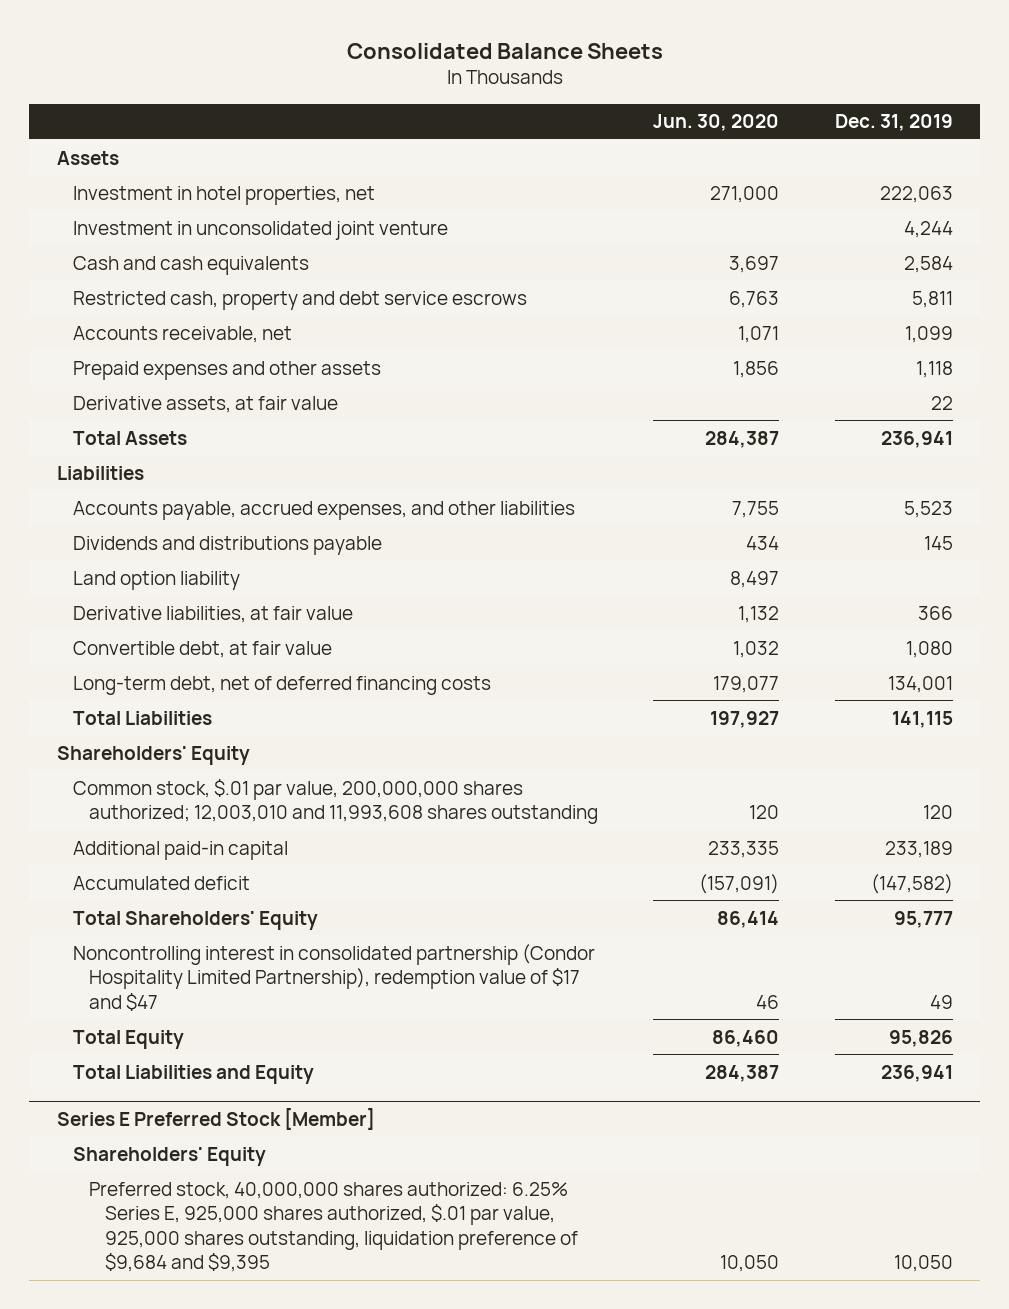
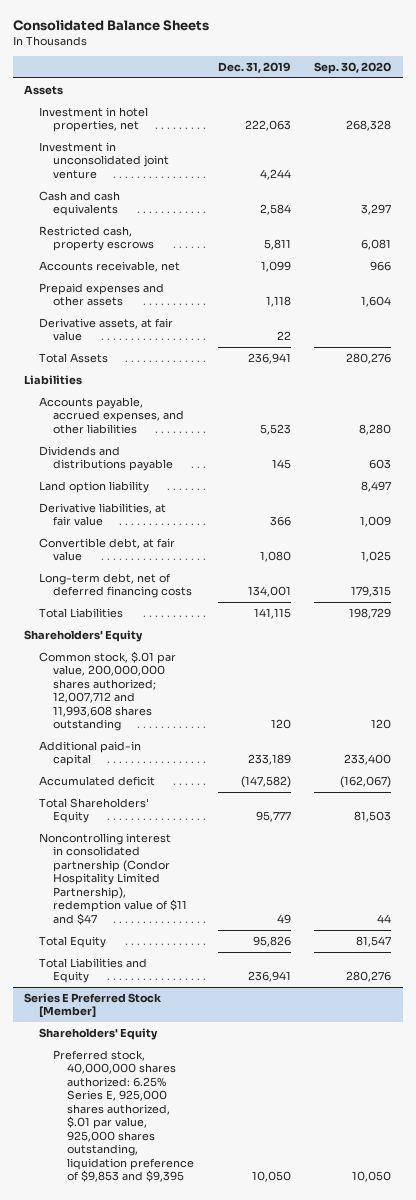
[653,114,780,132] Jun. 30, 2020 -> none
none -> [314,62,392,75] Sep. 30, 2020
[72,290,527,310] Restricted cash, property and debt service escrows -> [38,225,154,252] Restricted cash, property escrows
[72,778,599,825] Common stock, $.01 par value, 200,000,000 shares authorized; 12,003,010 and 11,993,608 shares outstanding -> [38,650,176,732] Common stock, $.01 par value, 200,000,000 shares authorized; 12,007,712 and 11,993,608 shares outstanding
[72,943,595,1011] Noncontrolling interest in consolidated partnership (Condor Hospitality Limited Partnership), redemption value of $17 and $47 -> [38,832,187,925] Noncontrolling interest in consolidated partnership (Condor Hospitality Limited Partnership), redemption value of $11 and $47
[89,1181,579,1272] Preferred stock, 40,000,000 shares authorized: 6.25% Series E, 925,000 shares authorized, $.01 par value, 925,000 shares outstanding, liquidation preference of $9,684 and $9,395 -> [52,1049,194,1183] Preferred stock, 40,000,000 shares authorized: 6.25% Series E, 925,000 shares authorized, $.01 par value, 925,000 shares outstanding, liquidation preference of $9,853 and $9,395

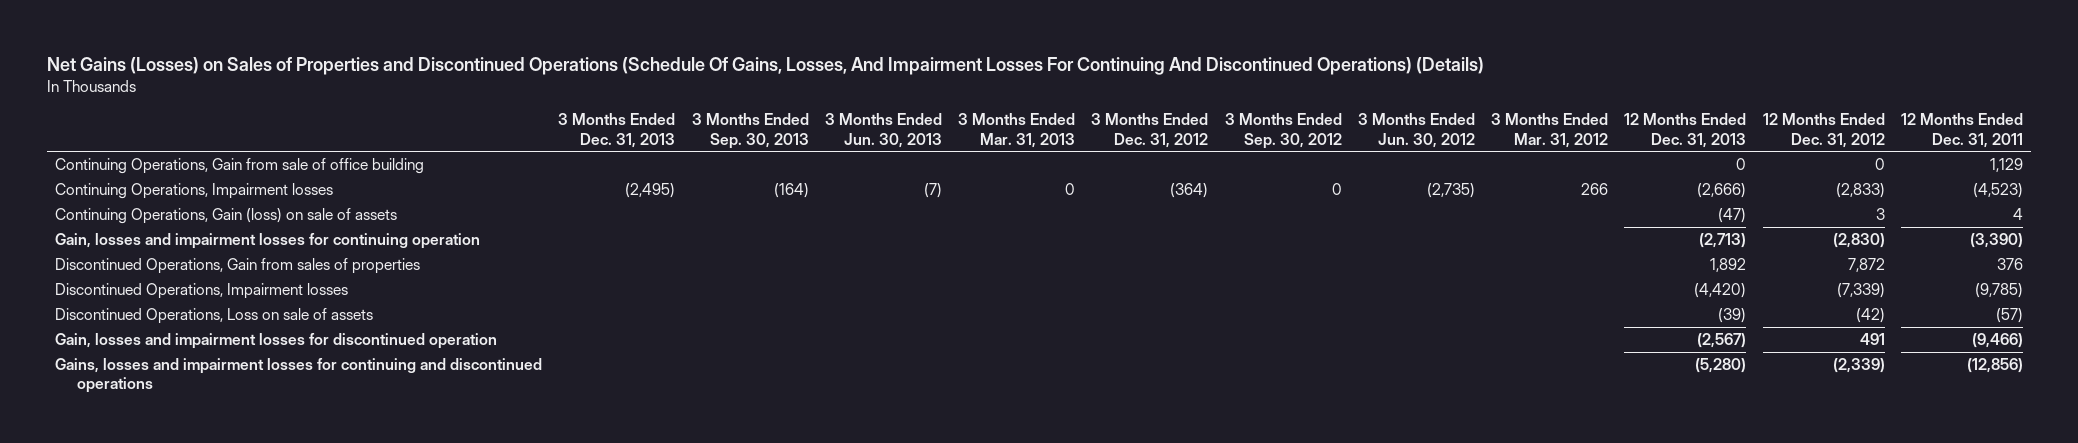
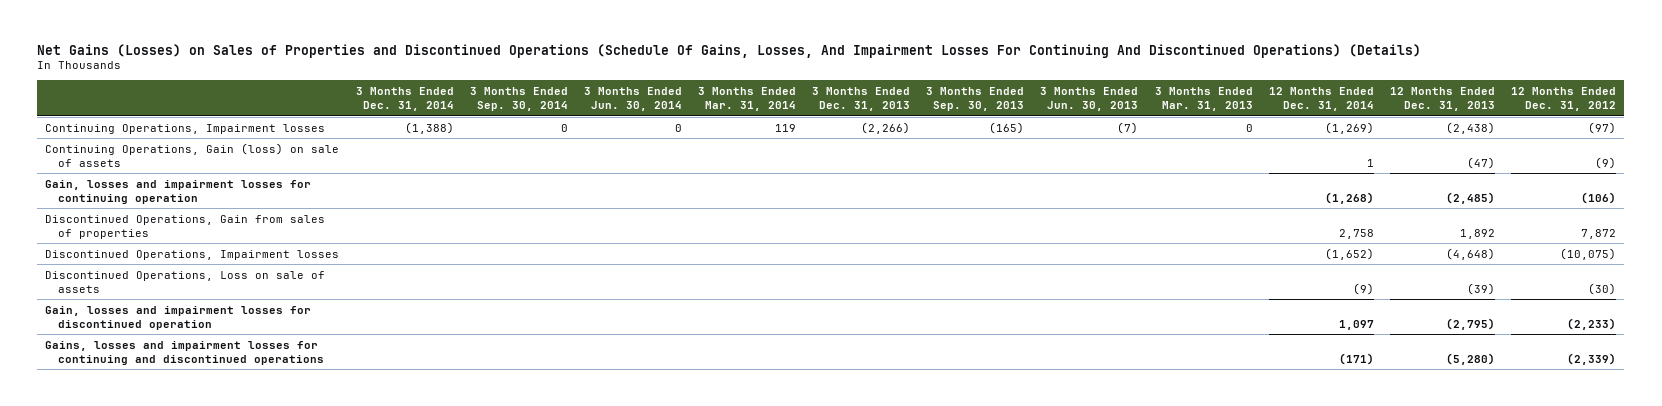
[1091,113,1209,148] 3 Months Ended Dec. 31, 2012 -> none
[1224,113,1342,149] 3 Months Ended Sep. 30, 2012 -> none
[1357,113,1475,148] 3 Months Ended Jun. 30, 2012 -> none
[1491,113,1609,148] 3 Months Ended Mar. 31, 2012 -> none
[1900,113,2023,148] 12 Months Ended Dec. 31, 2011 -> none
none -> [355,87,454,112] 3 Months Ended Dec. 31, 2014
none -> [469,87,568,112] 3 Months Ended Sep. 30, 2014
none -> [583,87,682,112] 3 Months Ended Jun. 30, 2014
none -> [698,87,797,112] 3 Months Ended Mar. 31, 2014
none -> [1268,87,1374,112] 12 Months Ended Dec. 31, 2014
[55,157,425,174] Continuing Operations, Gain from sale of office building -> none
[625,182,676,198] (2,495) -> [861,121,911,134] (2,266)
[773,182,809,198] (164) -> [989,121,1025,134] (165)
[1697,182,1747,198] (2,666) -> [1445,121,1495,134] (2,438)
[1835,182,1885,198] (2,833) -> [1588,121,1617,134] (97)
[1875,207,1885,220] 3 -> [1595,156,1617,169] (9)
[1699,232,1747,248] (2,713) -> [1445,191,1495,204] (2,485)
[1832,232,1885,248] (2,830) -> [1581,191,1617,204] (106)
[1694,282,1747,298] (4,420) -> [1445,247,1495,260] (4,648)
[1836,282,1885,298] (7,339) -> [1560,247,1617,260] (10,075)
[1855,307,1885,323] (42) -> [1588,282,1617,295] (30)
[1697,332,1747,348] (2,567) -> [1445,317,1495,330] (2,795)
[1859,332,1885,345] 491 -> [1567,317,1617,330] (2,233)

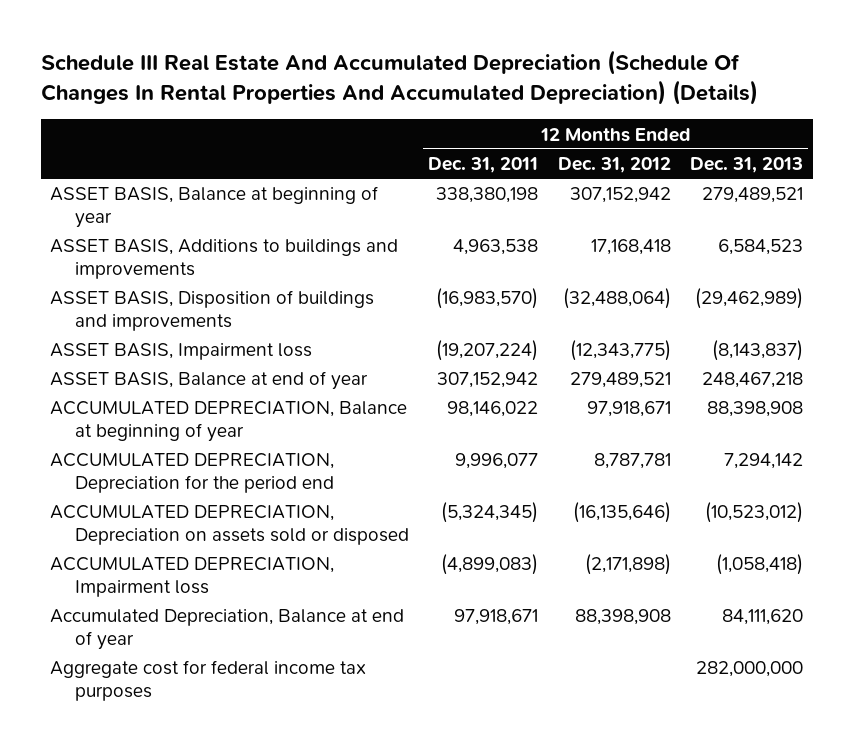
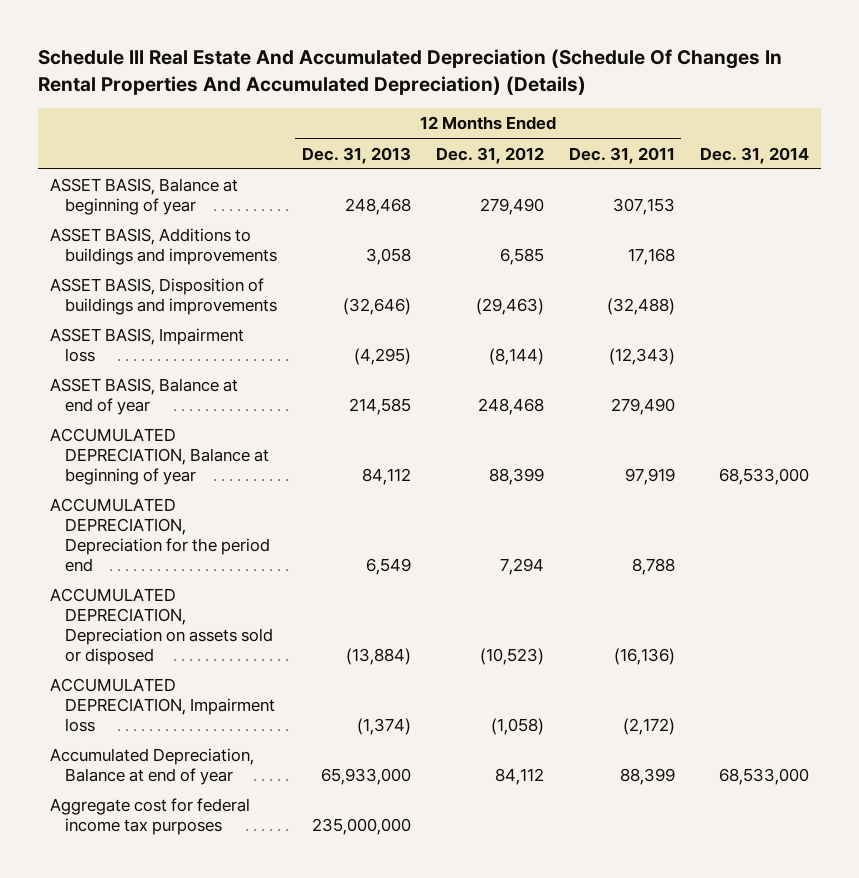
none -> [699,146,809,164] Dec. 31, 2014
[436,187,539,204] 338,380,198 -> [612,198,675,216] 307,153
[569,187,671,204] 307,152,942 -> [479,198,544,216] 279,490
[702,187,804,204] 279,489,521 -> [344,198,411,216] 248,468
[453,239,539,256] 4,963,538 -> [627,248,675,266] 17,168
[590,239,671,256] 17,168,418 -> [499,248,544,266] 6,585
[718,239,804,256] 6,584,523 -> [365,248,411,266] 3,058
[436,288,539,310] (16,983,570) -> [606,298,675,316] (32,488)
[562,288,671,310] (32,488,064) -> [475,298,544,316] (29,463)
[695,288,804,310] (29,462,989) -> [342,298,411,316] (32,646)
[436,340,539,362] (19,207,224) -> [608,348,675,366] (12,343)
[569,340,671,362] (12,343,775) -> [488,348,544,366] (8,144)
[712,340,804,362] (8,143,837) -> [353,348,411,366] (4,295)
[437,372,539,389] 307,152,942 -> [610,398,675,416] 279,490
[569,372,671,389] 279,489,521 -> [477,398,544,416] 248,468
[702,372,804,389] 248,467,218 -> [348,398,411,416] 214,585
[447,401,539,418] 98,146,022 -> [624,468,675,486] 97,919
[586,401,671,418] 97,918,671 -> [488,468,544,486] 88,399
[707,401,804,418] 88,398,908 -> [361,468,411,486] 84,112
[455,453,539,470] 9,996,077 -> [631,558,675,576] 8,788
[593,453,671,470] 8,787,781 -> [499,558,544,576] 7,294
[724,453,804,470] 7,294,142 -> [365,558,411,576] 6,549
[441,502,539,524] (5,324,345) -> [613,648,675,666] (16,136)
[572,502,671,524] (16,135,646) -> [479,648,544,666] (10,523)
[705,502,804,524] (10,523,012) -> [345,648,411,666] (13,884)
[441,554,539,576] (4,899,083) -> [622,718,675,736] (2,172)
[584,554,671,576] (2,171,898) -> [490,718,544,736] (1,058)
[716,554,804,576] (1,058,418) -> [356,718,411,736] (1,374)
[454,609,539,626] 97,918,671 -> [619,768,675,786] 88,399
[574,609,671,626] 88,398,908 -> [494,768,544,786] 84,112
[722,609,804,626] 84,111,620 -> [320,768,411,786] 65,933,000
[696,661,804,678] 282,000,000 -> [311,818,411,836] 235,000,000

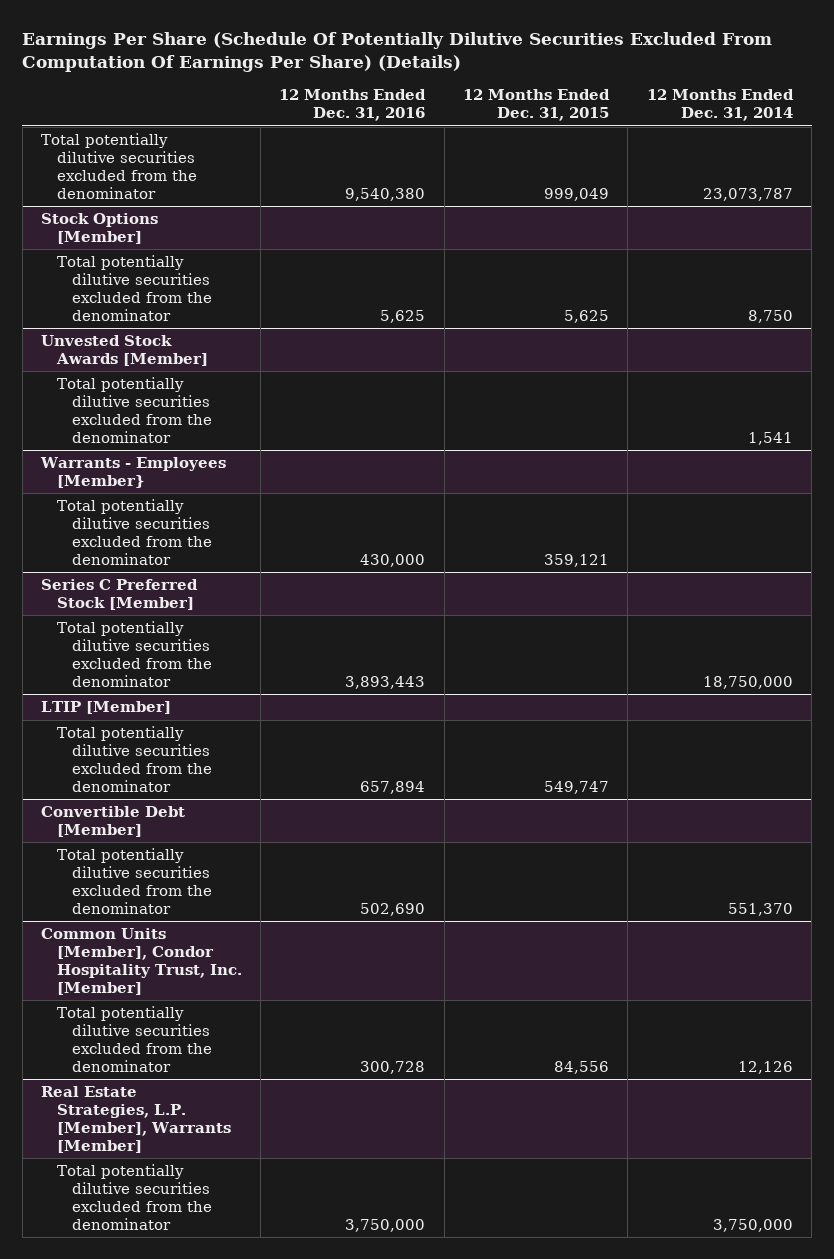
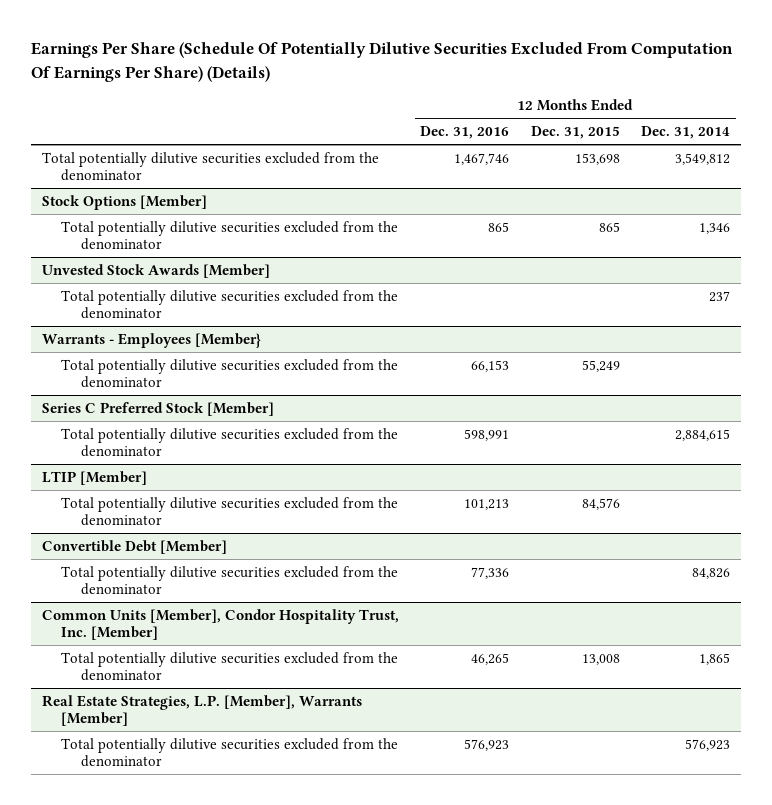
[345,187,426,201] 9,540,380 -> [454,152,510,165] 1,467,746
[543,187,609,201] 999,049 -> [574,152,620,165] 153,698
[702,187,793,201] 23,073,787 -> [675,152,731,165] 3,549,812
[380,309,426,323] 5,625 -> [488,221,510,232] 865
[563,309,609,323] 5,625 -> [598,221,620,232] 865
[747,309,793,323] 8,750 -> [699,222,731,234] 1,346
[747,431,793,445] 1,541 -> [709,290,731,302] 237
[360,553,426,567] 430,000 -> [471,359,510,372] 66,153
[543,553,609,567] 359,121 -> [581,359,620,372] 55,249
[345,675,426,689] 3,893,443 -> [464,428,510,441] 598,991
[702,675,793,689] 18,750,000 -> [675,428,731,441] 2,884,615
[360,780,426,794] 657,894 -> [464,498,510,510] 101,213
[543,780,609,794] 549,747 -> [581,497,620,510] 84,576
[360,902,426,916] 502,690 -> [471,566,510,579] 77,336
[727,902,793,916] 551,370 -> [692,567,731,579] 84,826
[360,1060,426,1074] 300,728 -> [471,652,510,665] 46,265
[553,1060,609,1074] 84,556 -> [581,653,620,665] 13,008
[737,1060,793,1074] 12,126 -> [699,652,731,665] 1,865
[345,1218,426,1232] 3,750,000 -> [464,738,510,751] 576,923
[712,1218,793,1232] 3,750,000 -> [685,738,731,751] 576,923

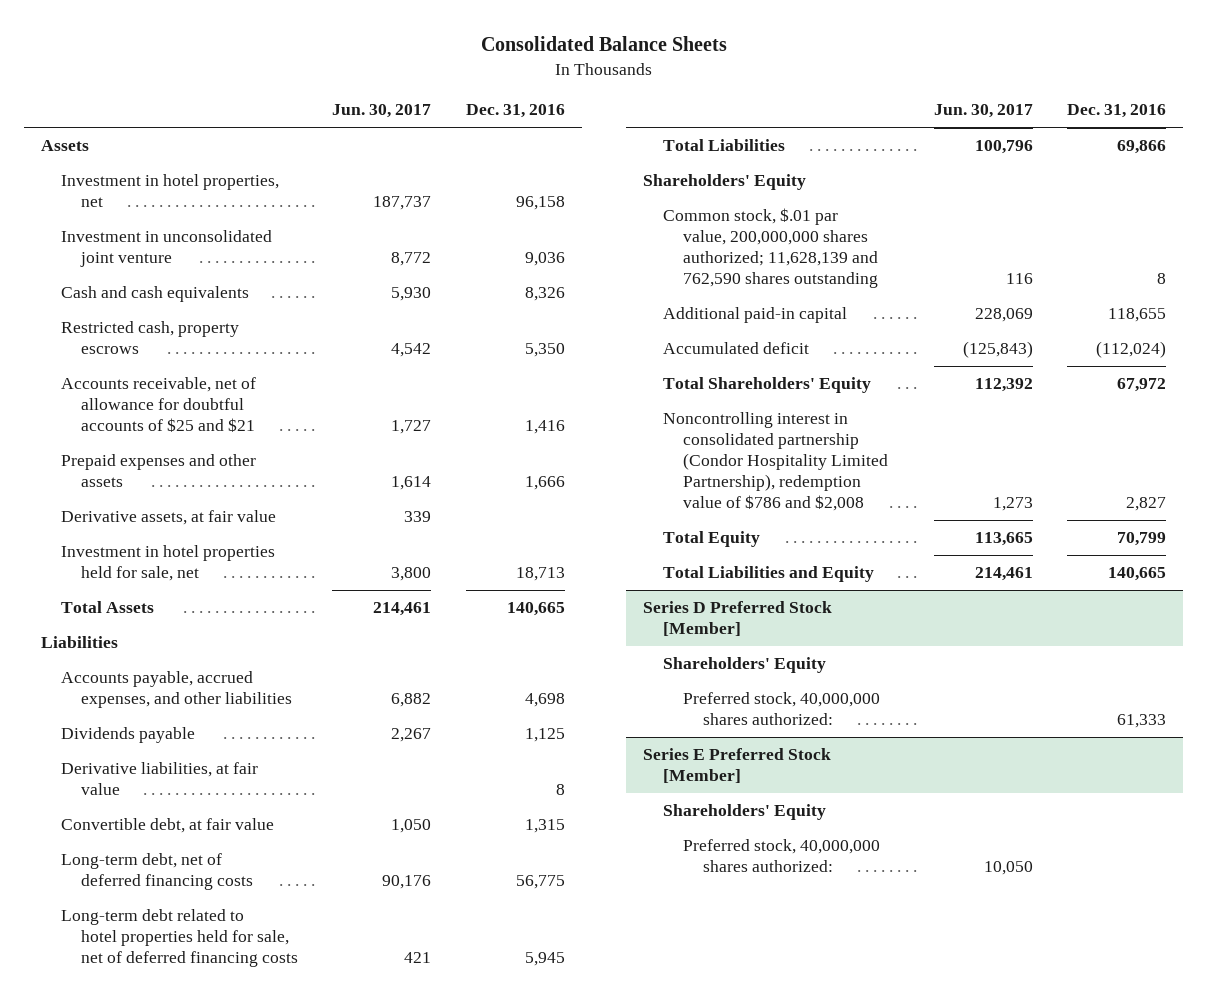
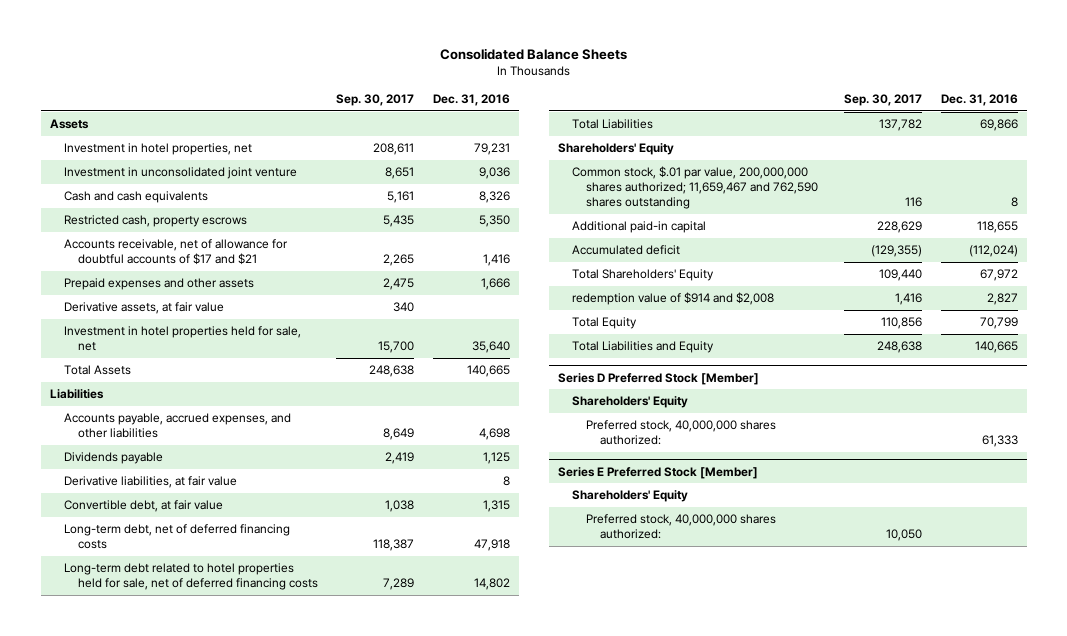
[332,104,432,119] Jun. 30, 2017 -> none
none -> [336,94,415,107] Sep. 30, 2017
[515,196,565,211] 96,158 -> [473,143,510,156] 79,231
[60,377,256,433] Accounts receivable, net of allowance for doubtful accounts of $25 and $21 -> [63,239,288,266] Accounts receivable, net of allowance for doubtful accounts of $17 and $21
[515,567,565,582] 18,713 -> [471,341,510,354] 35,640
[515,875,565,890] 56,775 -> [473,539,510,552] 47,918
[524,952,565,967] 5,945 -> [473,578,510,591] 14,802
[662,208,878,289] Common stock, $.01 par value, 200,000,000 shares authorized; 11,628,139 and 762,590 shares outstanding -> [571,166,818,210] Common stock, $.01 par value, 200,000,000 shares authorized; 11,659,467 and 762,590 shares outstanding
[662,412,888,512] Noncontrolling interest in consolidated partnership (Condor Hospitality Limited Partnership), redemption value of $786 and $2,008 -> [571,292,774,306] redemption value of $914 and $2,008

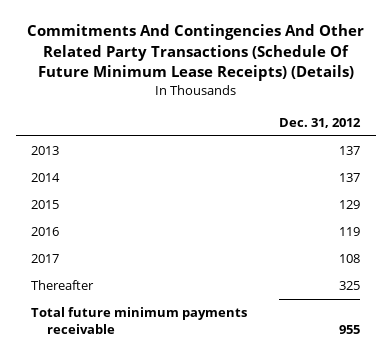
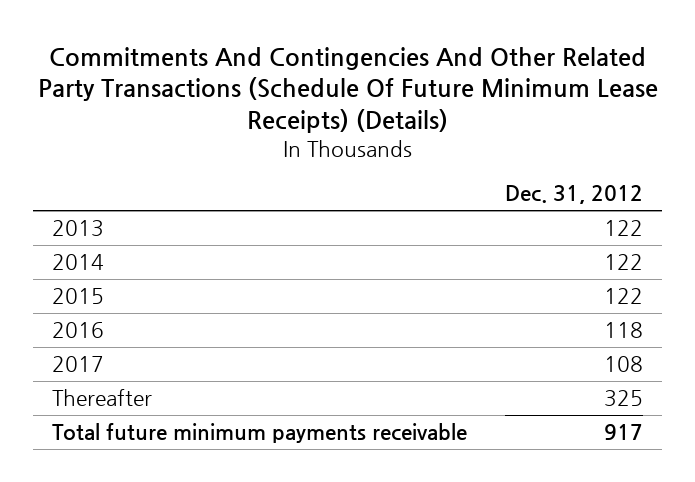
[338,146,360,156] 137 -> [604,220,644,237] 122
[338,173,360,183] 137 -> [604,254,644,271] 122
[338,200,360,210] 129 -> [604,288,644,305] 122
[338,227,360,237] 119 -> [604,322,644,339] 118
[338,325,360,335] 955 -> [604,424,644,441] 917

